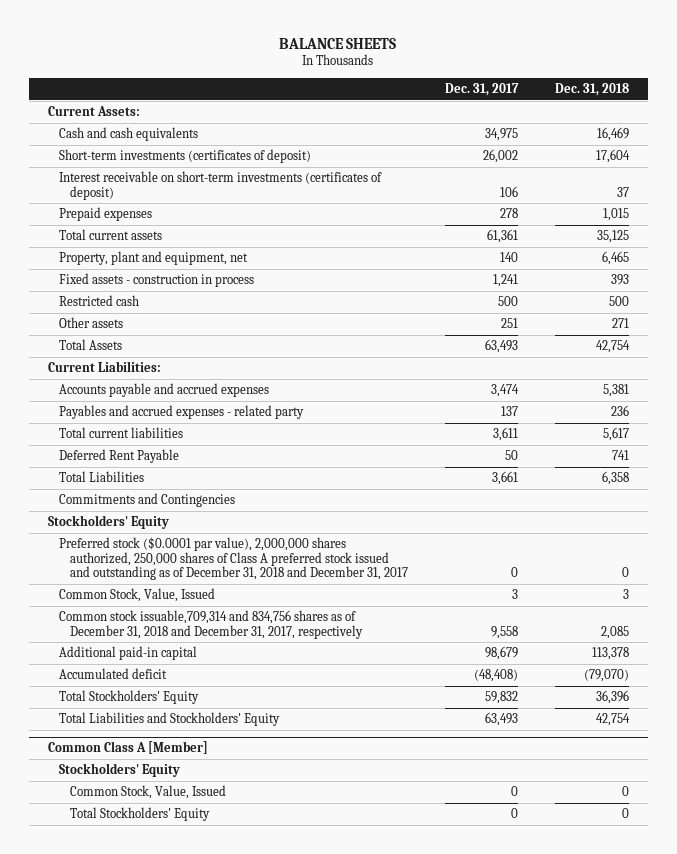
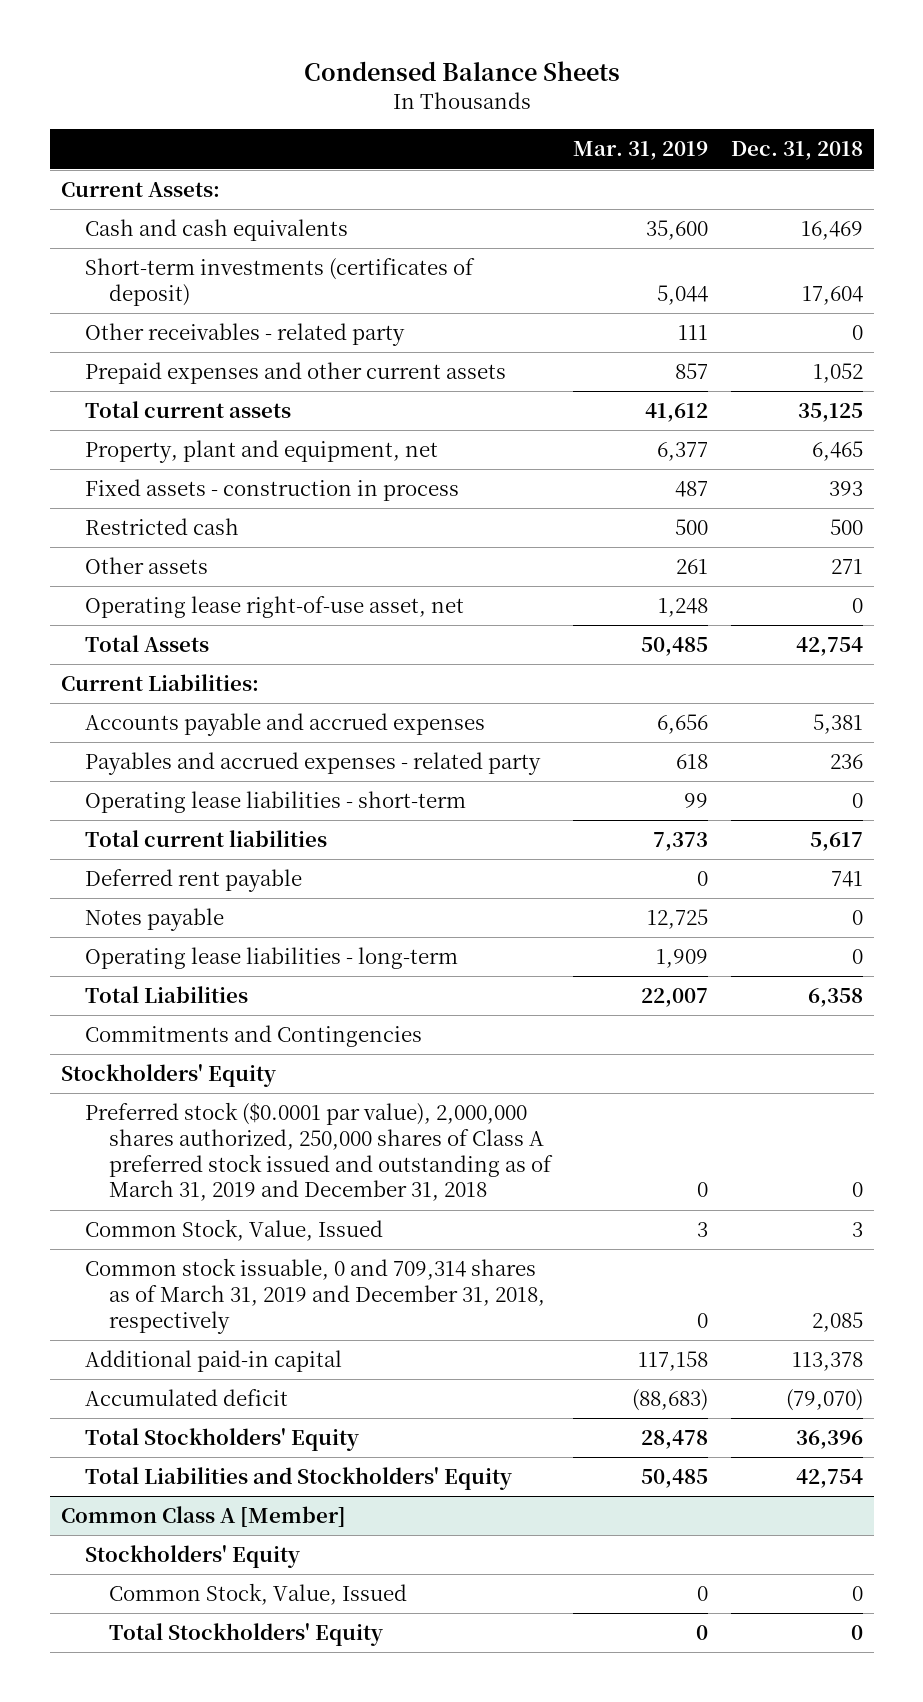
[279,37,397,49] BALANCE SHEETS -> [303,61,620,82] Condensed Balance Sheets
[445,83,520,97] Dec. 31, 2017 -> none
none -> [573,141,709,161] Mar. 31, 2019
[58,171,382,200] Interest receivable on short-term investments (certificates of deposit) -> none
[58,207,152,222] Prepaid expenses -> none
none -> [84,323,405,347] Other receivables - related party
none -> [84,362,506,385] Prepaid expenses and other current assets
none -> [84,596,464,619] Operating lease right-of-use asset, net
none -> [84,791,466,814] Operating lease liabilities - short-term
[58,449,179,464] Deferred Rent Payable -> [84,869,302,893] Deferred rent payable
none -> [84,908,224,932] Notes payable
none -> [84,947,458,970] Operating lease liabilities - long-term
[58,537,408,581] Preferred stock ($0.0001 par value), 2,000,000 shares authorized, 250,000 shares of Class A preferred stock issued and outstanding as of December 31, 2018 and December 31, 2017 -> [84,1102,553,1202] Preferred stock ($0.0001 par value), 2,000,000 shares authorized, 250,000 shares of Class A preferred stock issued and outstanding as of March 31, 2019 and December 31, 2018
[58,610,363,639] Common stock issuable,709,314 and 834,756 shares as of December 31, 2018 and December 31, 2017, respectively -> [84,1258,545,1334] Common stock issuable, 0 and 709,314 shares as of March 31, 2019 and December 31, 2018, respectively

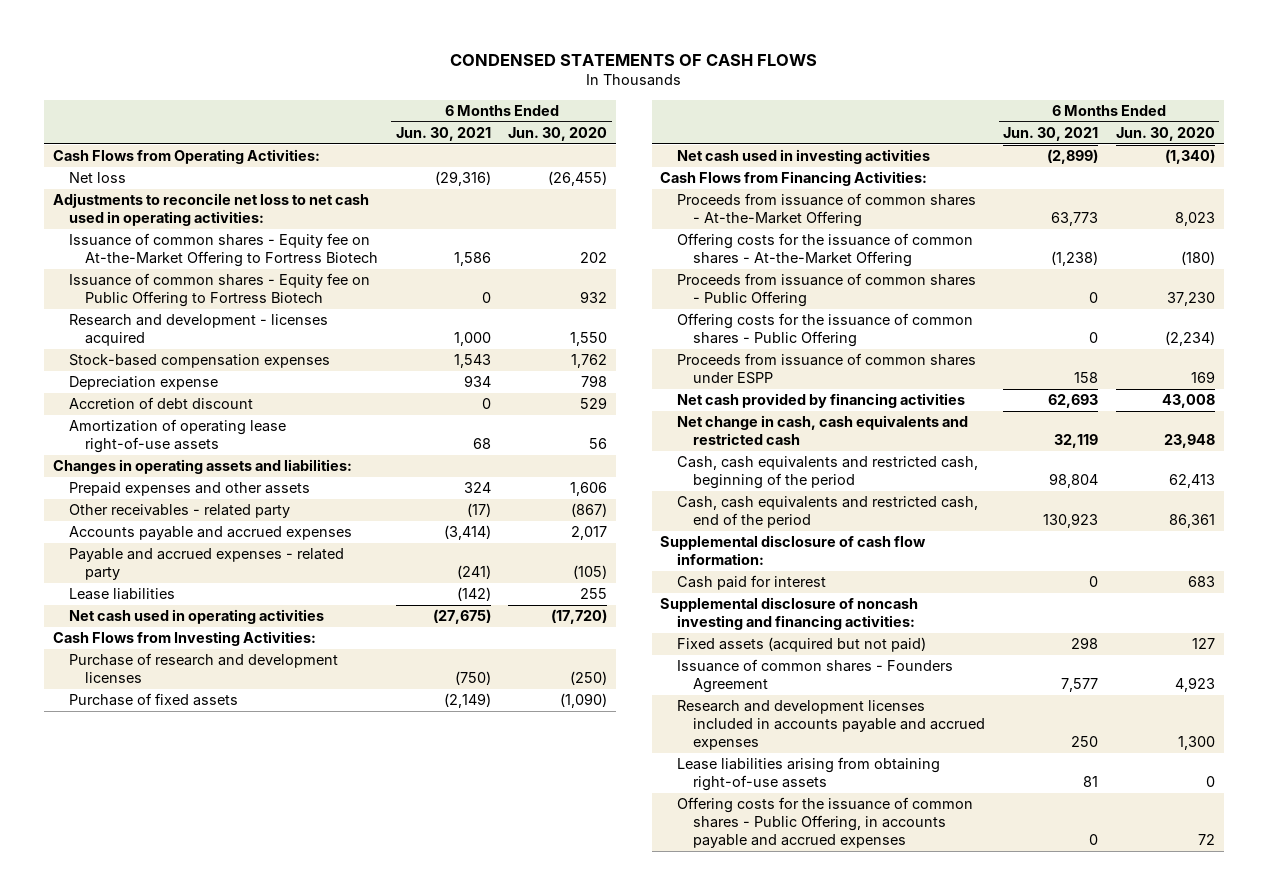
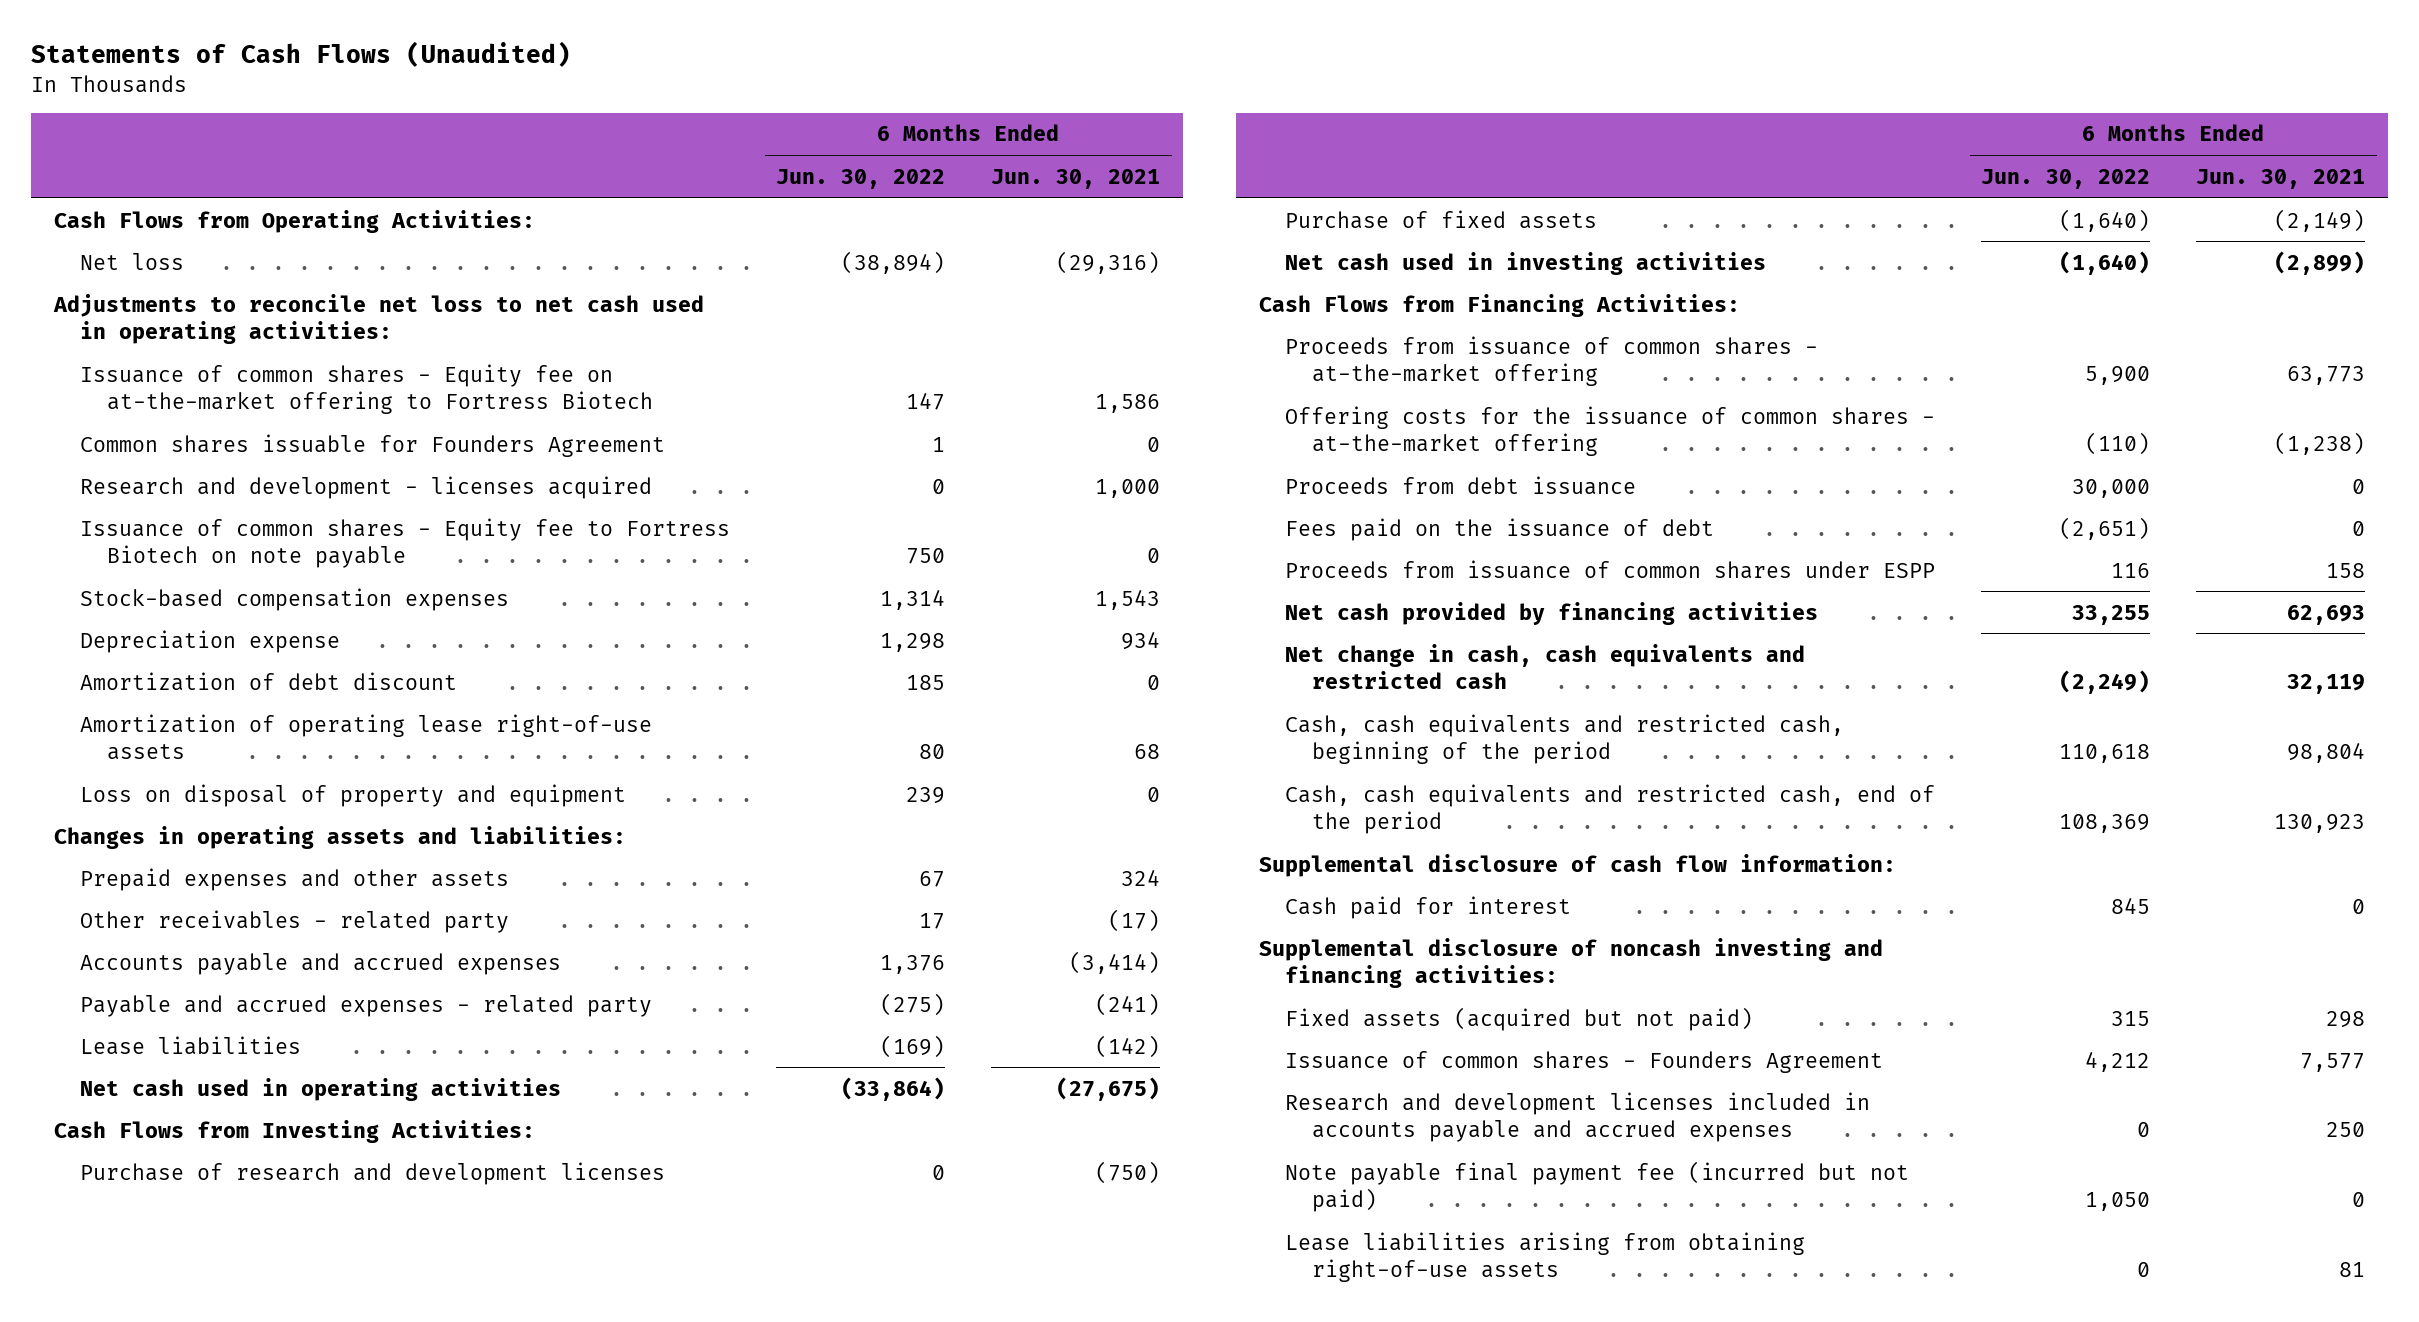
[449,54,817,67] CONDENSED STATEMENTS OF CASH FLOWS -> [30,41,571,68] Statements of Cash Flows (Unaudited)
[508,127,608,142] Jun. 30, 2020 -> none
none -> [776,168,946,189] Jun. 30, 2022
[69,273,371,308] Issuance of common shares - Equity fee on Public Offering to Fortress Biotech -> none
[69,233,379,268] Issuance of common shares - Equity fee on At-the-Market Offering to Fortress Biotech -> [80,363,653,414] Issuance of common shares - Equity fee on at-the-market offering to Fortress Biotech
none -> [80,433,666,457] Common shares issuable for Founders Agreement
none -> [80,517,731,568] Issuance of common shares - Equity fee to Fortress Biotech on note payable
[69,397,254,410] Accretion of debt discount -> [80,671,458,691] Amortization of debt discount
none -> [80,783,627,807] Loss on disposal of property and equipment
[676,273,976,308] Proceeds from issuance of common shares - Public Offering -> none
[676,313,973,348] Offering costs for the issuance of common shares - Public Offering -> none
[676,193,976,228] Proceeds from issuance of common shares - At-the-Market Offering -> [1285,335,1819,386] Proceeds from issuance of common shares - at-the-market offering
[676,233,973,268] Offering costs for the issuance of common shares - At-the-Market Offering -> [1285,405,1936,456] Offering costs for the issuance of common shares - at-the-market offering
none -> [1285,475,1637,495] Proceeds from debt issuance
none -> [1285,517,1715,541] Fees paid on the issuance of debt
none -> [1285,1160,1910,1212] Note payable final payment fee (incurred but not paid)
[676,797,973,848] Offering costs for the issuance of common shares - Public Offering, in accounts payable and accrued expenses -> none

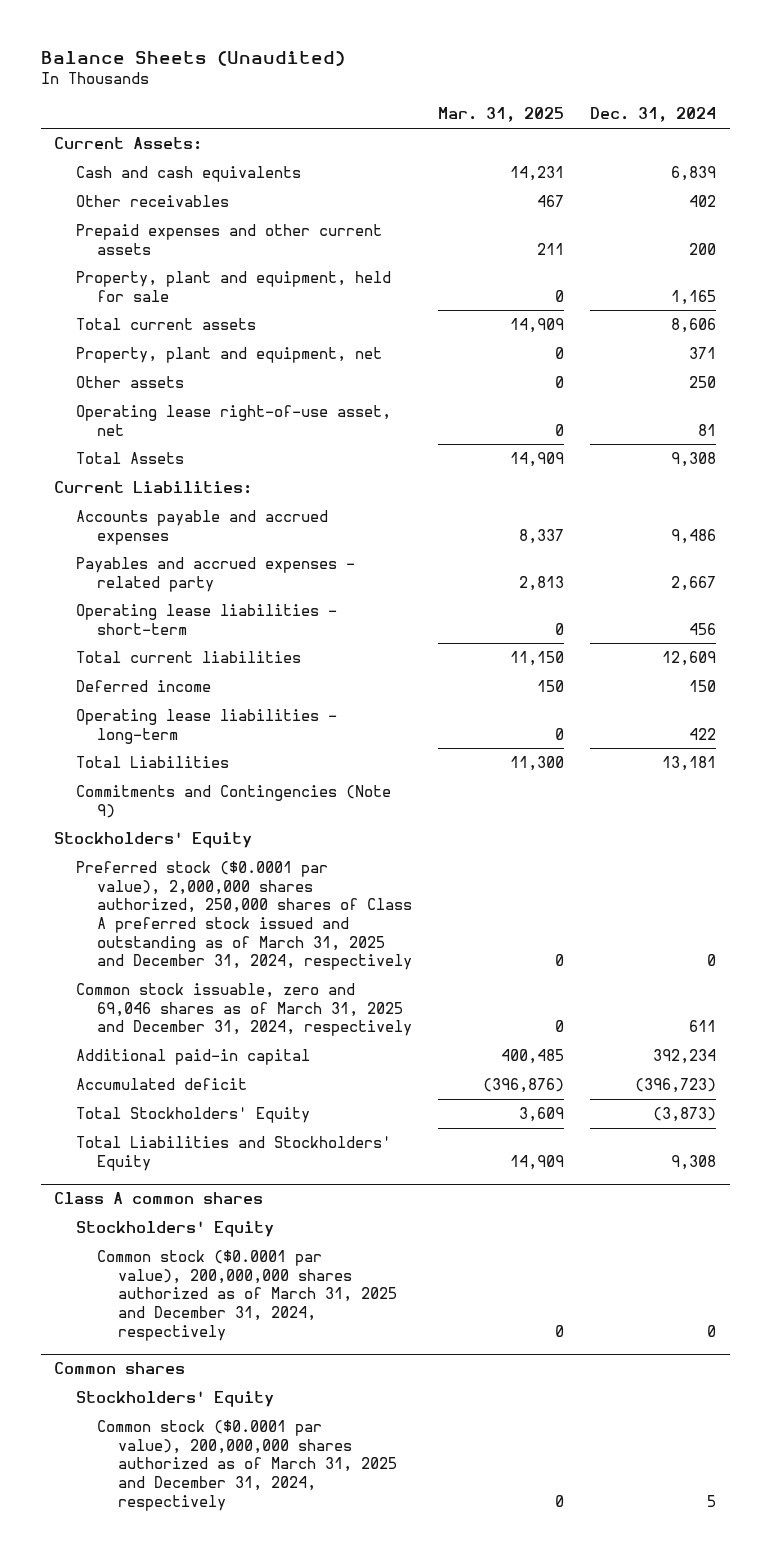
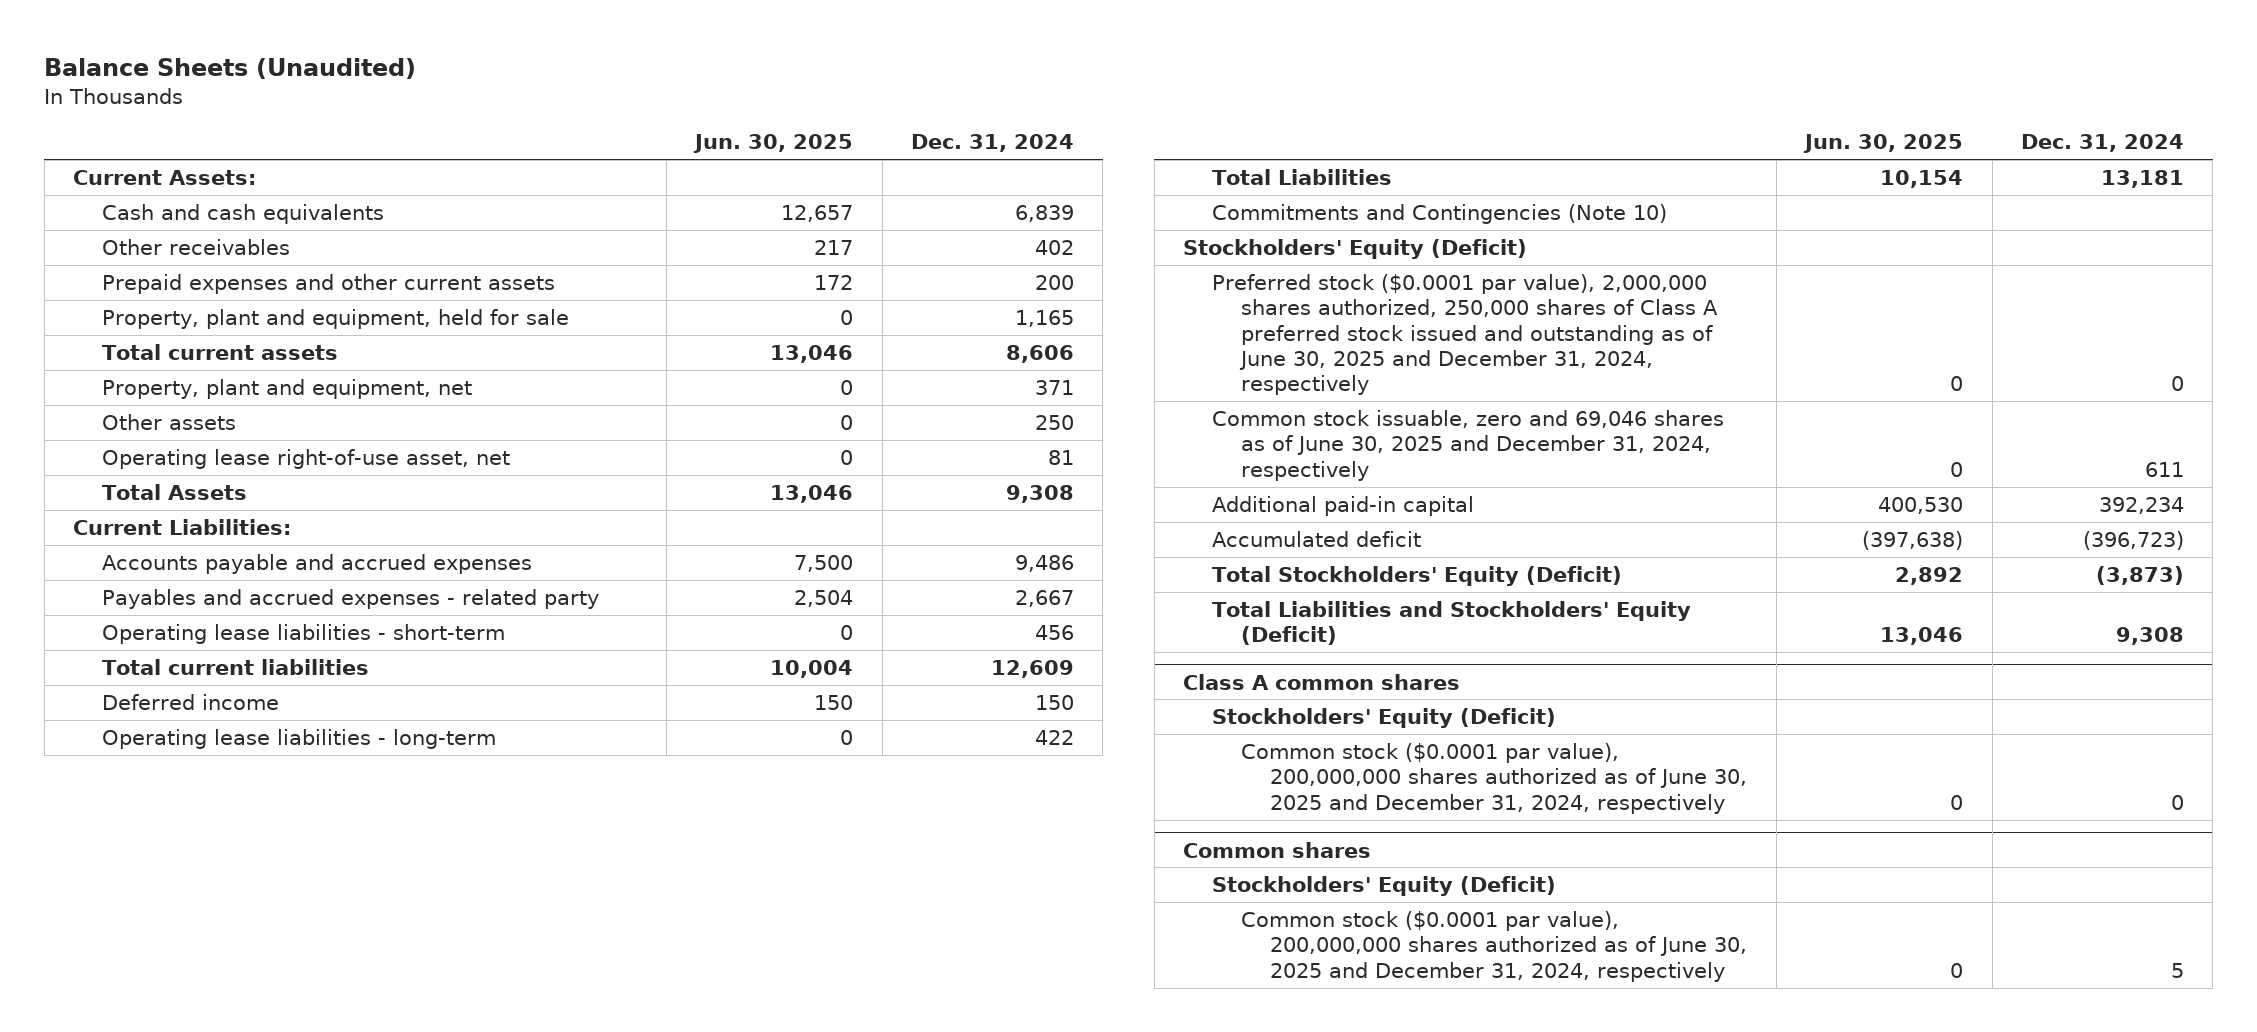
[438,107,565,123] Mar. 31, 2025 -> none
none -> [693,134,854,154] Jun. 30, 2025
[75,784,391,818] Commitments and Contingencies (Note 9) -> [1212,203,1668,224] Commitments and Contingencies (Note 10)
[54,831,253,848] Stockholders' Equity -> [1183,238,1528,259] Stockholders' Equity (Deficit)
[75,860,412,971] Preferred stock ($0.0001 par value), 2,000,000 shares authorized, 250,000 shares of Class A preferred stock issued and outstanding as of March 31, 2025 and December 31, 2024, respectively -> [1212,273,1719,396] Preferred stock ($0.0001 par value), 2,000,000 shares authorized, 250,000 shares of Class A preferred stock issued and outstanding as of June 30, 2025 and December 31, 2024, respectively
[75,982,412,1037] Common stock issuable, zero and 69,046 shares as of March 31, 2025 and December 31, 2024, respectively -> [1212,409,1725,481] Common stock issuable, zero and 69,046 shares as of June 30, 2025 and December 31, 2024, respectively
[75,1106,310,1123] Total Stockholders' Equity -> [1212,565,1623,586] Total Stockholders' Equity (Deficit)
[75,1135,391,1171] Total Liabilities and Stockholders' Equity -> [1212,600,1692,646] Total Liabilities and Stockholders' Equity (Deficit)
[75,1220,274,1237] Stockholders' Equity -> [1212,707,1557,728] Stockholders' Equity (Deficit)
[96,1249,398,1341] Common stock ($0.0001 par value), 200,000,000 shares authorized as of March 31, 2025 and December 31, 2024, respectively -> [1241,742,1748,814] Common stock ($0.0001 par value), 200,000,000 shares authorized as of June 30, 2025 and December 31, 2024, respectively
[75,1390,274,1407] Stockholders' Equity -> [1212,875,1557,896] Stockholders' Equity (Deficit)
[96,1419,398,1511] Common stock ($0.0001 par value), 200,000,000 shares authorized as of March 31, 2025 and December 31, 2024, respectively -> [1241,910,1748,982] Common stock ($0.0001 par value), 200,000,000 shares authorized as of June 30, 2025 and December 31, 2024, respectively

